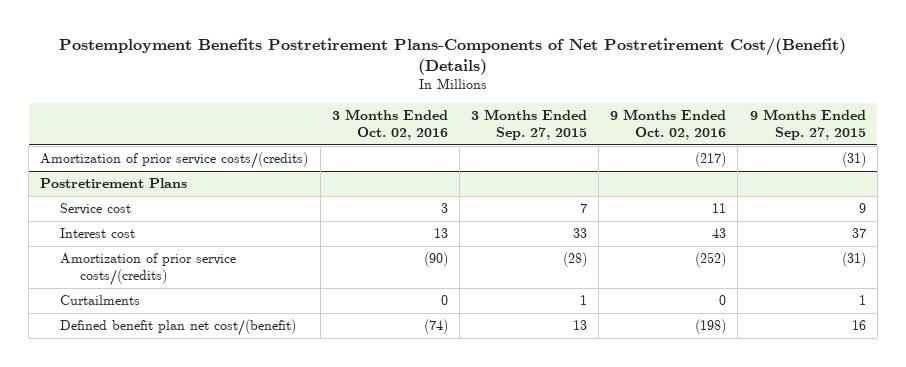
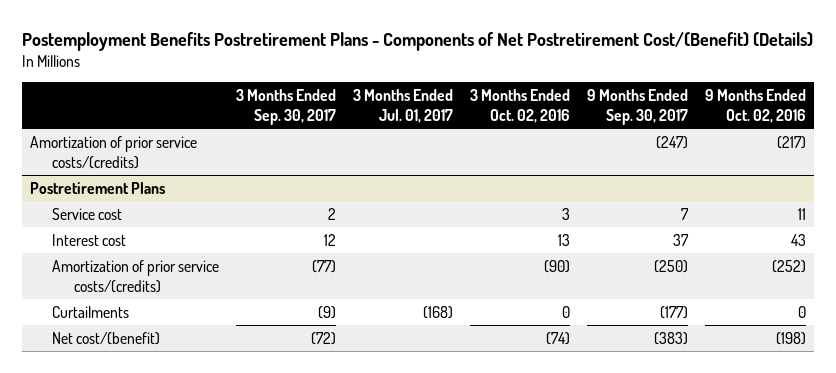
[59,37,847,75] Postemployment Benefits Postretirement Plans-Components of Net Postretirement Cost/(Benefit) (Details) -> [21,31,813,51] Postemployment Benefits Postretirement Plans - Components of Net Postretirement Cost/(Benefit) (Details)
[471,108,588,140] 3 Months Ended Sep. 27, 2015 -> none
[749,108,866,140] 9 Months Ended Sep. 27, 2015 -> none
none -> [236,88,337,125] 3 Months Ended Sep. 30, 2017
none -> [352,88,453,123] 3 Months Ended Jul. 01, 2017
none -> [586,88,688,125] 9 Months Ended Sep. 30, 2017
[60,319,297,337] Defined benefit plan net cost/(benefit) -> [52,331,161,345] Net cost/(benefit)

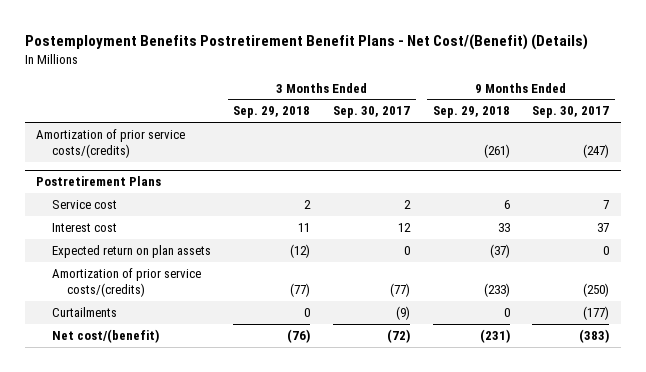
[21,31,813,51] Postemployment Benefits Postretirement Plans - Components of Net Postretirement Cost/(Benefit) (Details) -> [25,33,589,50] Postemployment Benefits Postretirement Benefit Plans - Net Cost/(Benefit) (Details)
[352,88,453,123] 3 Months Ended Jul. 01, 2017 -> none
[469,88,570,123] 3 Months Ended Oct. 02, 2016 -> none
[704,88,806,123] 9 Months Ended Oct. 02, 2016 -> none
none -> [233,106,311,119] Sep. 29, 2018
none -> [432,106,510,119] Sep. 29, 2018
none -> [51,245,211,259] Expected return on plan assets

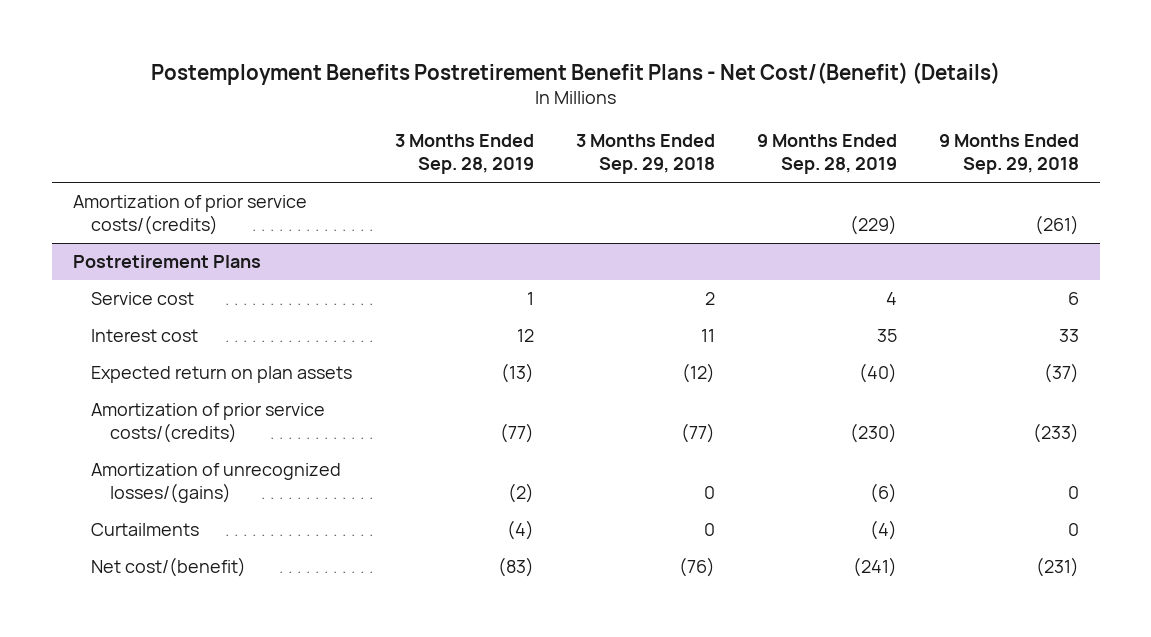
[332,106,410,119] Sep. 30, 2017 -> none
[532,106,610,119] Sep. 30, 2017 -> none
none -> [394,134,534,175] 3 Months Ended Sep. 28, 2019
none -> [756,134,897,175] 9 Months Ended Sep. 28, 2019
none -> [91,463,342,504] Amortization of unrecognized losses/(gains)

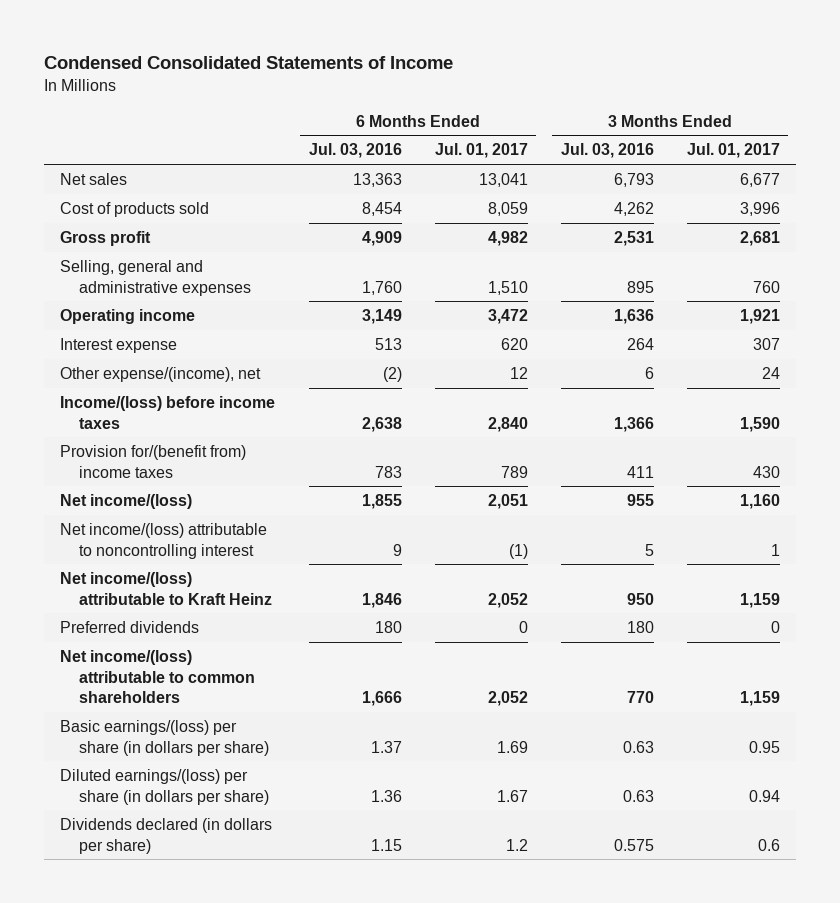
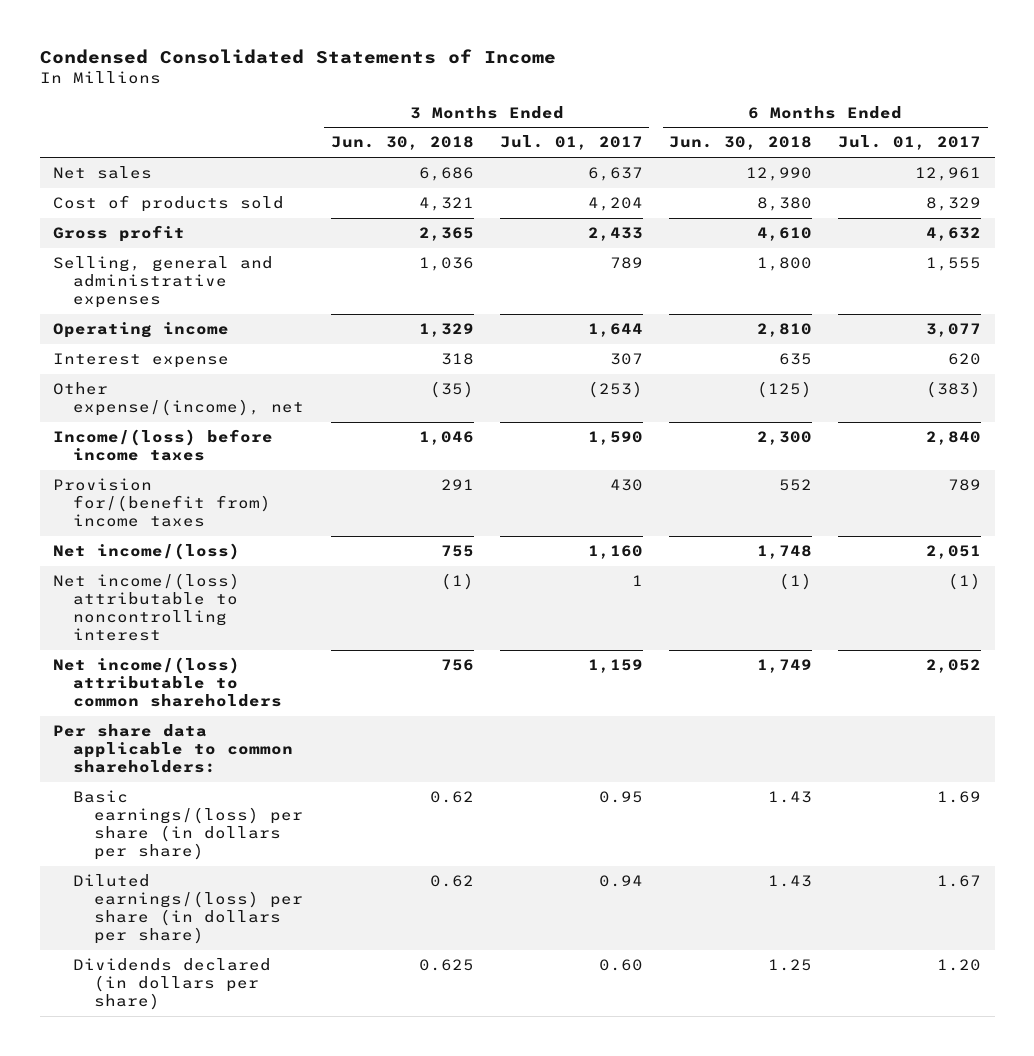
[308,143,402,159] Jul. 03, 2016 -> none
[560,143,654,159] Jul. 03, 2016 -> none
none -> [330,136,474,151] Jun. 30, 2018
none -> [669,136,813,151] Jun. 30, 2018
[478,172,528,187] 13,041 -> [915,167,982,182] 12,961
[739,172,780,187] 6,677 -> [587,167,643,182] 6,637
[487,201,528,216] 8,059 -> [926,197,982,212] 8,329
[739,201,780,216] 3,996 -> [587,197,643,212] 4,204
[487,230,528,246] 4,982 -> [926,227,982,242] 4,632
[739,230,780,246] 2,681 -> [587,227,643,242] 2,433
[487,280,528,295] 1,510 -> [926,257,982,272] 1,555
[752,280,780,293] 760 -> [609,257,643,270] 789
[487,308,528,324] 3,472 -> [926,323,982,338] 3,077
[739,308,780,324] 1,921 -> [587,323,643,338] 1,644
[509,366,528,379] 12 -> [926,381,982,399] (383)
[761,366,780,379] 24 -> [587,381,643,399] (253)
[60,571,272,605] Net income/(loss) attributable to Kraft Heinz -> none
[60,620,200,633] Preferred dividends -> none
none -> [53,724,294,774] Per share data applicable to common shareholders:
[505,838,528,851] 1.2 -> [937,959,982,972] 1.20
[757,838,780,851] 0.6 -> [598,959,643,972] 0.60

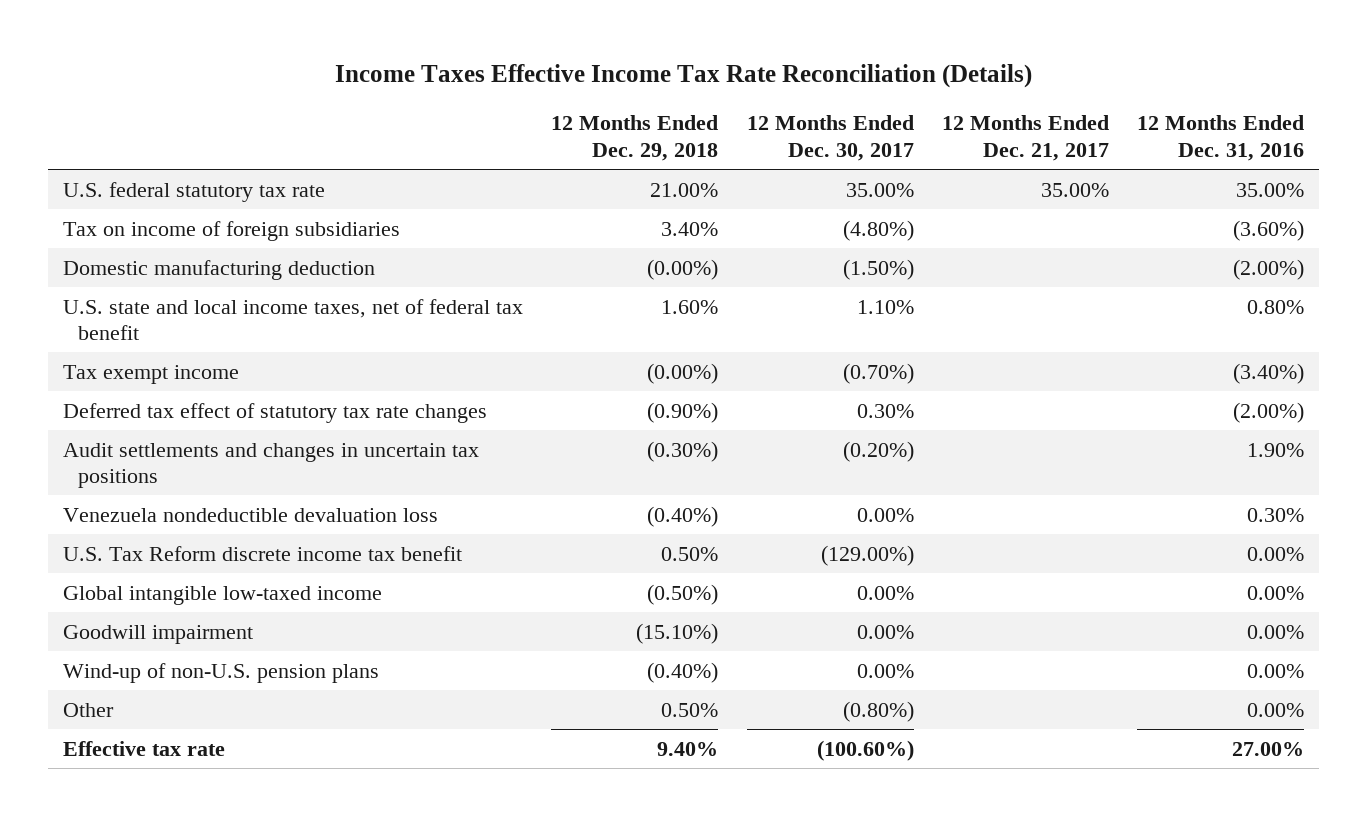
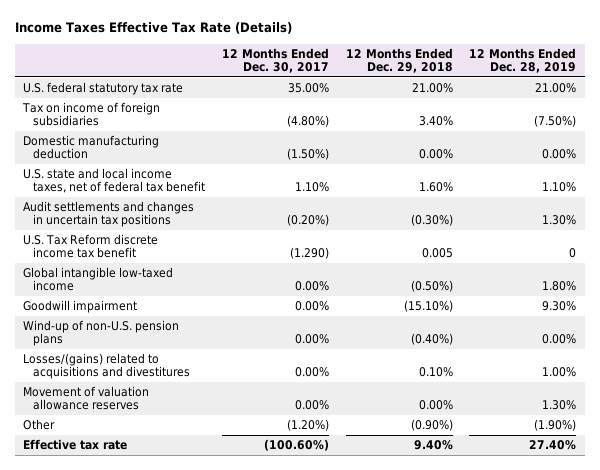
[334,64,1032,89] Income Taxes Effective Income Tax Rate Reconciliation (Details) -> [14,22,292,35] Income Taxes Effective Tax Rate (Details)
[942,115,1110,161] 12 Months Ended Dec. 21, 2017 -> none
[1137,115,1305,161] 12 Months Ended Dec. 31, 2016 -> none
none -> [469,47,577,73] 12 Months Ended Dec. 28, 2019
[647,258,719,280] (0.00%) -> [418,149,453,160] 0.00%
[62,364,239,384] Tax exempt income -> none
[62,402,487,423] Deferred tax effect of statutory tax rate changes -> none
[62,507,438,522] Venezuela nondeductible devaluation loss -> none
[661,546,719,561] 0.50% -> [421,248,453,259] 0.005
[820,544,914,566] (129.00%) -> [289,247,329,260] (1.290)
none -> [23,353,191,380] Losses/(gains) related to acquisitions and divestitures
none -> [23,386,150,411] Movement of valuation allowance reserves
[661,702,719,717] 0.50% -> [410,419,453,432] (0.90%)
[842,700,914,722] (0.80%) -> [286,419,329,432] (1.20%)

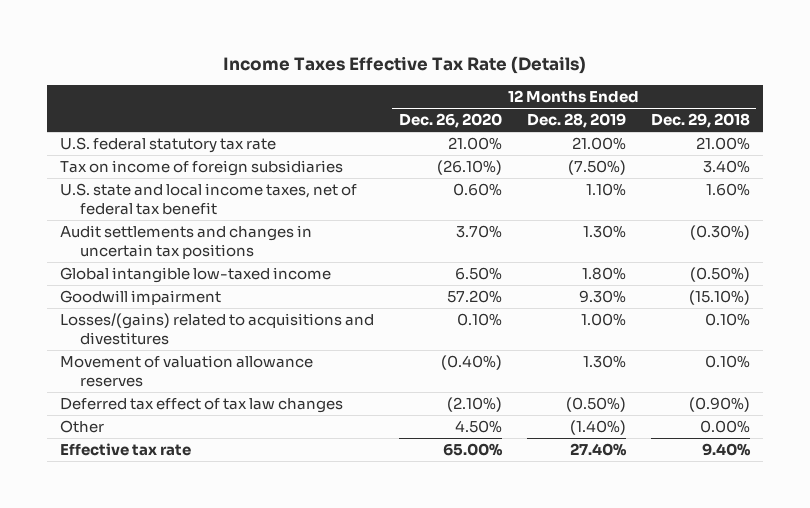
[221,47,329,73] 12 Months Ended Dec. 30, 2017 -> none
none -> [398,113,502,129] Dec. 26, 2020
[23,135,160,160] Domestic manufacturing deduction -> none
[23,234,159,259] U.S. Tax Reform discrete income tax benefit -> none
[23,320,180,347] Wind-up of non-U.S. pension plans -> none
[418,400,453,411] 0.00% -> [704,355,750,369] 0.10%
none -> [59,398,343,414] Deferred tax effect of tax law changes
[410,419,453,432] (0.90%) -> [699,420,750,434] 0.00%
[534,419,577,432] (1.90%) -> [569,420,626,436] (1.40%)

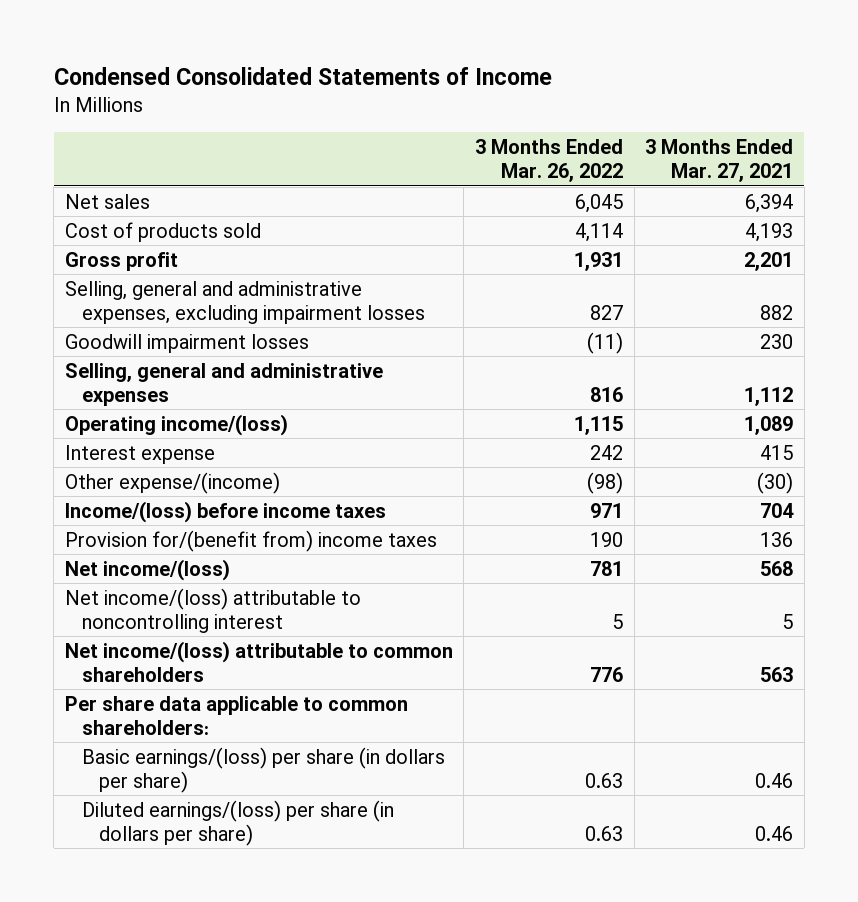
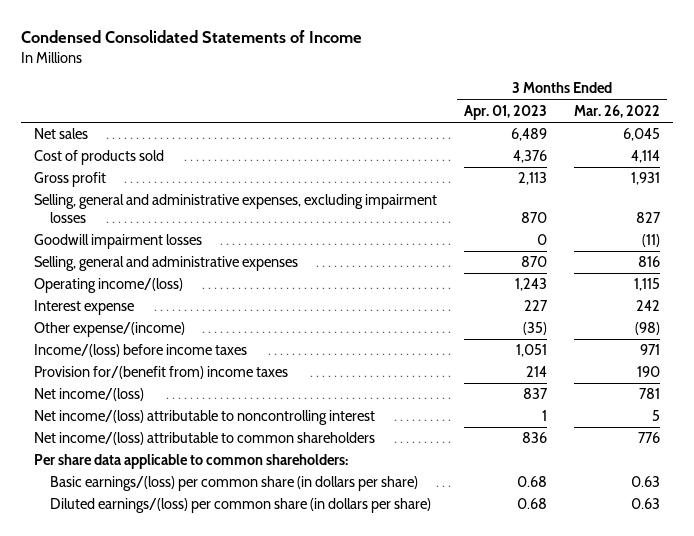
[645,139,794,183] 3 Months Ended Mar. 27, 2021 -> none
none -> [464,104,548,120] Apr. 01, 2023
[81,746,445,793] Basic earnings/(loss) per share (in dollars per share) -> [50,476,419,492] Basic earnings/(loss) per common share (in dollars per share)
[81,799,394,846] Diluted earnings/(loss) per share (in dollars per share) -> [50,498,432,514] Diluted earnings/(loss) per common share (in dollars per share)

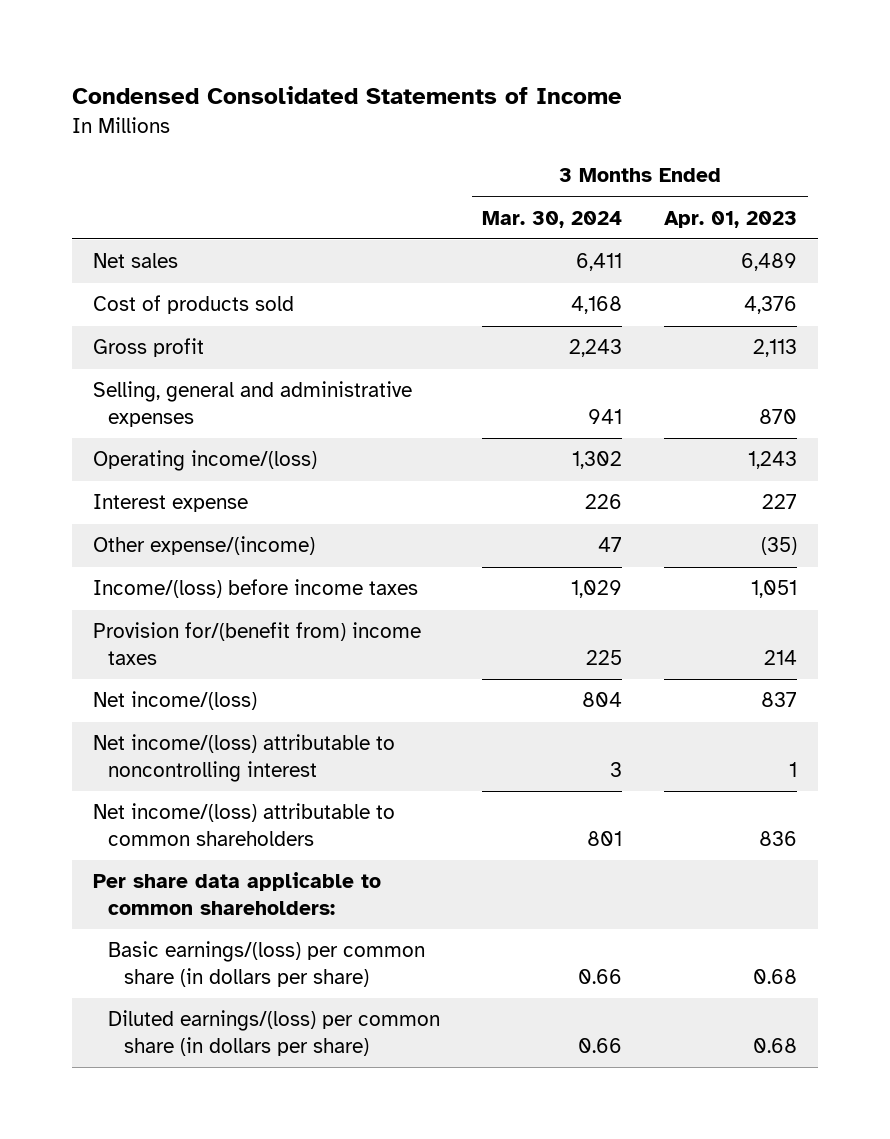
[573,104,660,118] Mar. 26, 2022 -> none
none -> [482,210,623,228] Mar. 30, 2024
[34,194,438,224] Selling, general and administrative expenses, excluding impairment losses -> none
[34,234,203,250] Goodwill impairment losses -> none

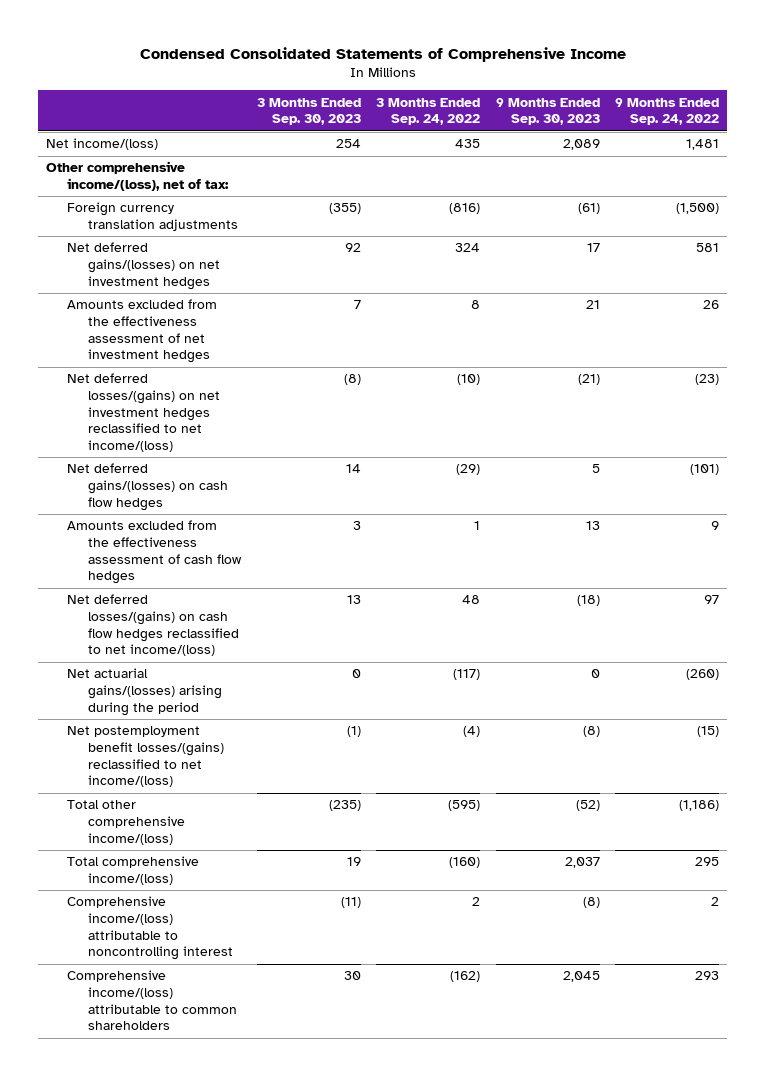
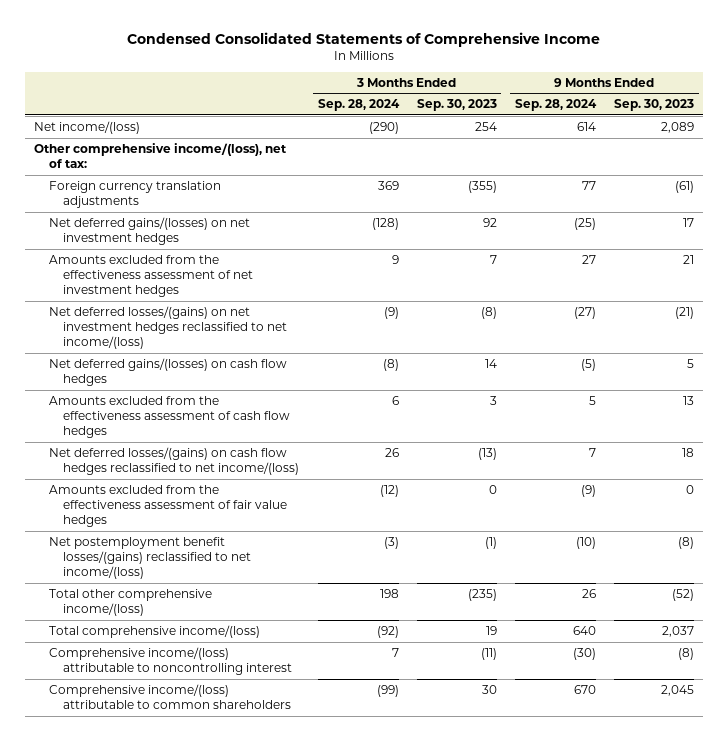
[376,97,481,126] 3 Months Ended Sep. 24, 2022 -> none
[615,97,720,126] 9 Months Ended Sep. 24, 2022 -> none
none -> [317,99,400,112] Sep. 28, 2024
none -> [514,99,597,112] Sep. 28, 2024
[66,668,222,716] Net actuarial gains/(losses) arising during the period -> none
[346,595,361,605] 13 -> [477,447,497,460] (13)
[576,595,600,607] (18) -> [681,447,694,457] 18
none -> [48,484,288,527] Amounts excluded from the effectiveness assessment of fair value hedges

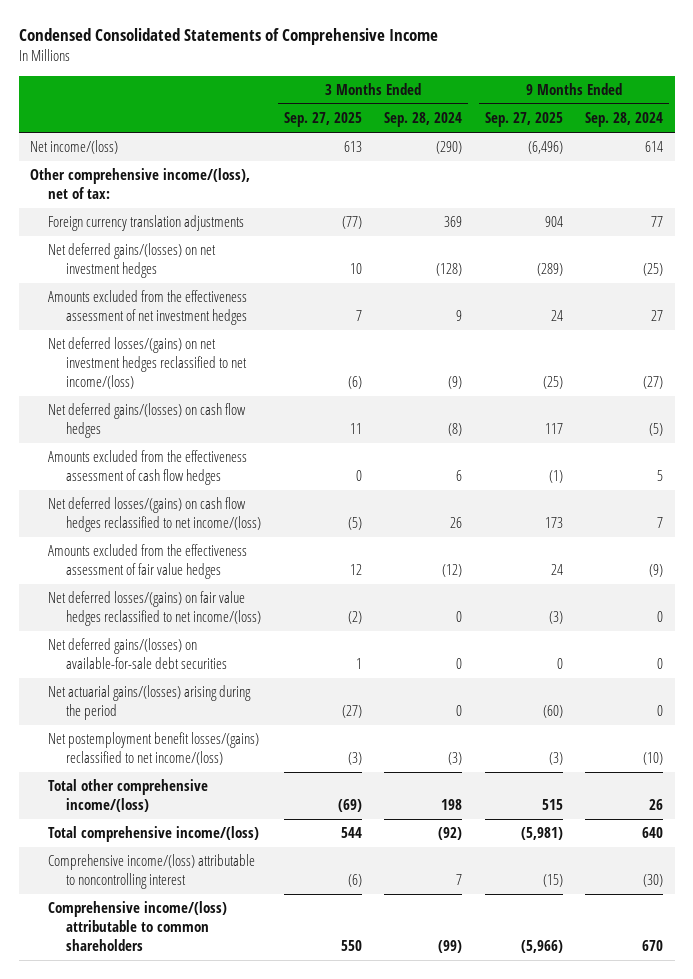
[416,99,497,112] Sep. 30, 2023 -> none
[613,99,694,112] Sep. 30, 2023 -> none
none -> [283,112,362,128] Sep. 27, 2025
none -> [484,112,563,128] Sep. 27, 2025
none -> [47,591,261,627] Net deferred losses/(gains) on fair value hedges reclassified to net income/(loss)
none -> [47,638,227,670] Net deferred gains/(losses) on available-for-sale debt securities
none -> [47,685,251,721] Net actuarial gains/(losses) arising during the period

